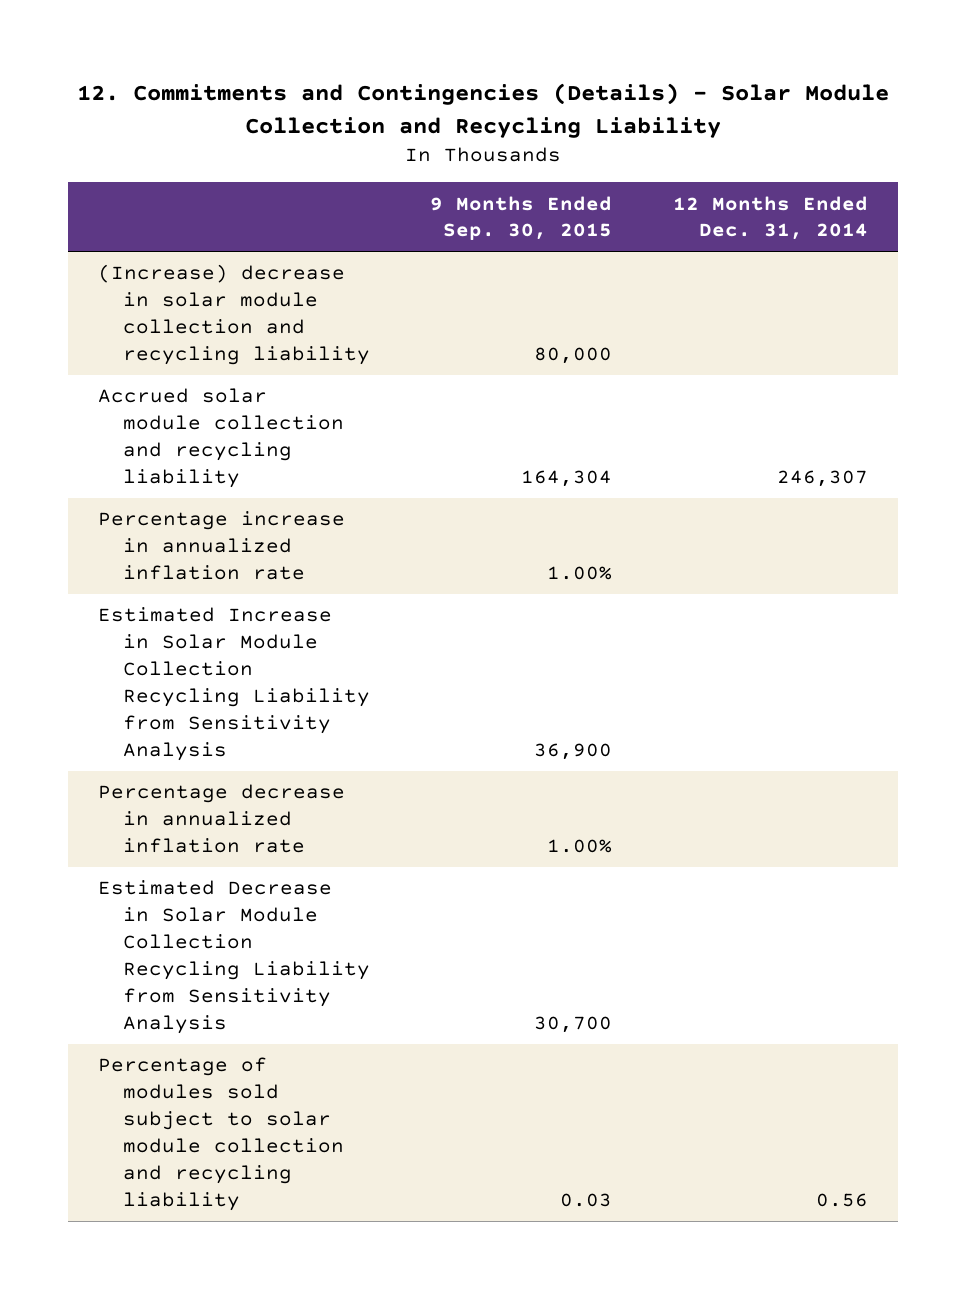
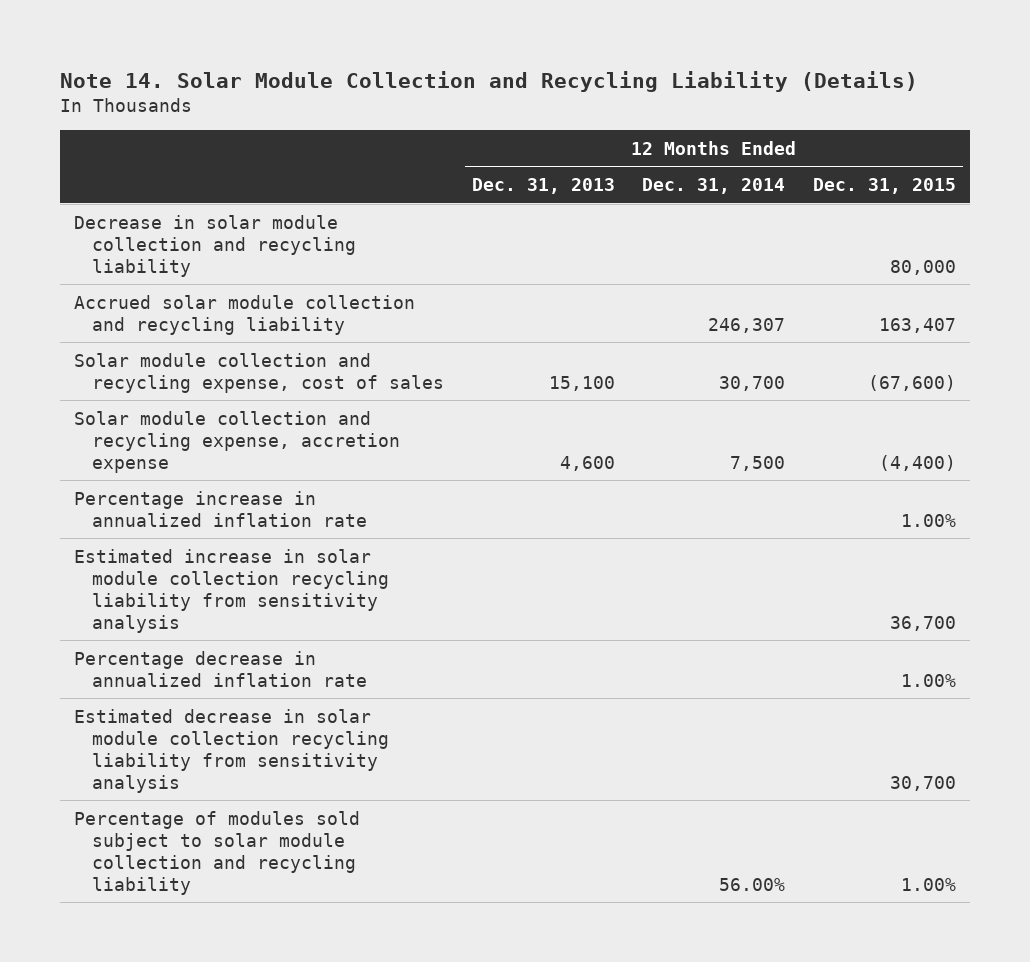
[76,83,889,138] 12. Commitments and Contingencies (Details) - Solar Module Collection and Recycling Liability -> [60,71,919,93] Note 14. Solar Module Collection and Recycling Liability (Details)
[430,195,613,241] 9 Months Ended Sep. 30, 2015 -> none
none -> [471,178,615,195] Dec. 31, 2013
none -> [813,178,957,195] Dec. 31, 2015
[97,264,370,366] (Increase) decrease in solar module collection and recycling liability -> [73,214,357,277] Decrease in solar module collection and recycling liability
none -> [73,352,445,393] Solar module collection and recycling expense, cost of sales
none -> [73,410,401,473] Solar module collection and recycling expense, accretion expense
[97,607,370,761] Estimated Increase in Solar Module Collection Recycling Liability from Sensitivity Analysis -> [73,548,390,633] Estimated increase in solar module collection recycling liability from sensitivity analysis
[97,880,370,1034] Estimated Decrease in Solar Module Collection Recycling Liability from Sensitivity Analysis -> [73,708,390,793] Estimated decrease in solar module collection recycling liability from sensitivity analysis
[815,1192,868,1207] 0.56 -> [719,877,786,891] 56.00%

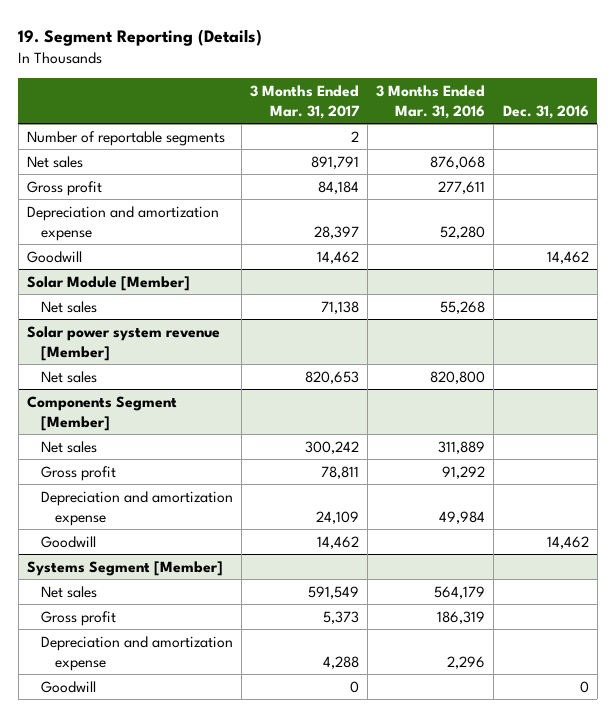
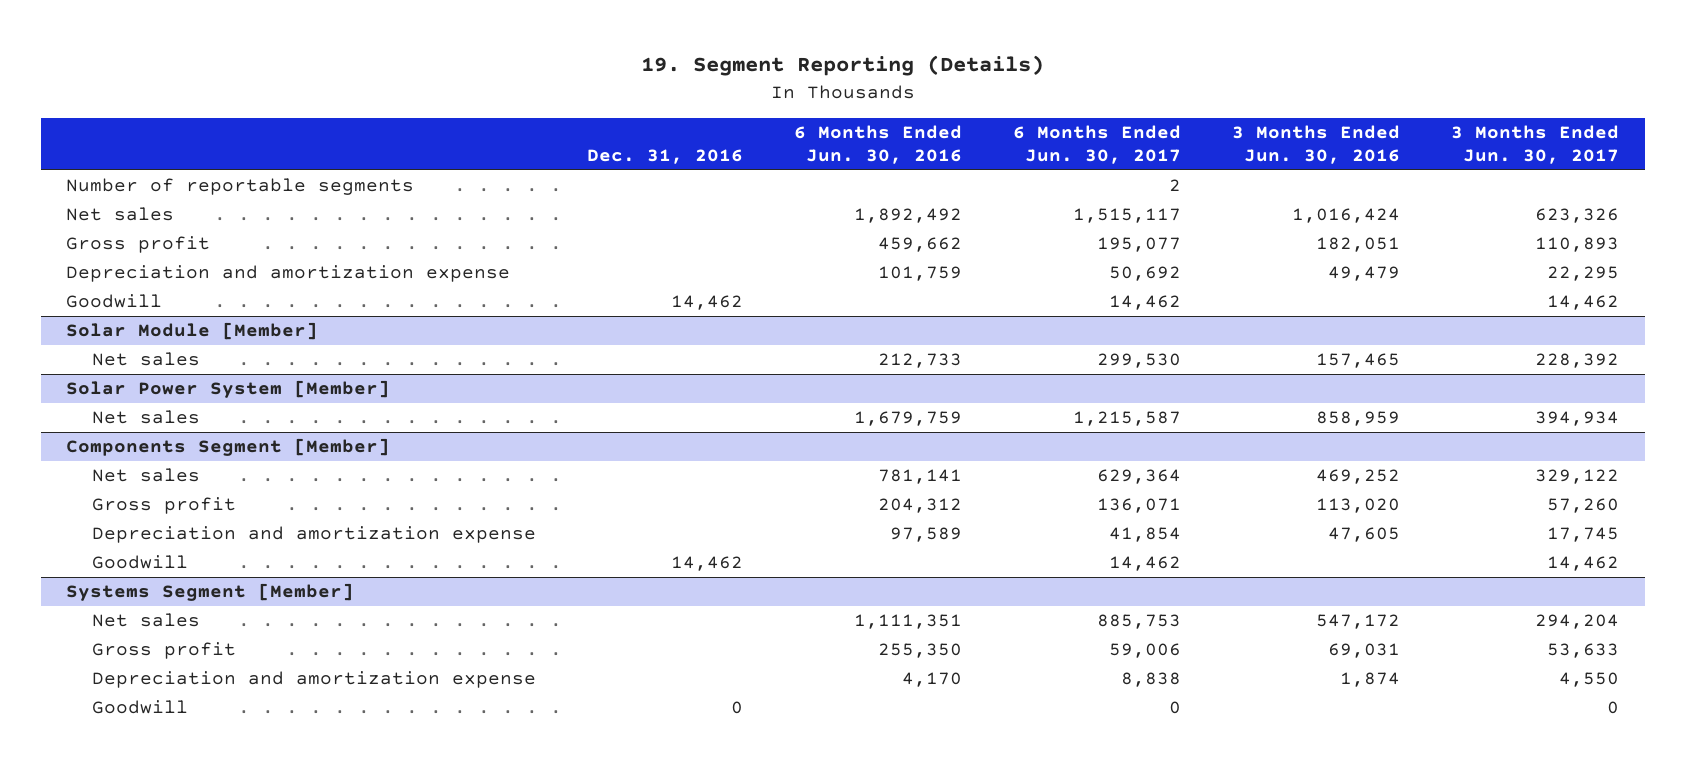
[250,84,361,119] 3 Months Ended Mar. 31, 2017 -> none
[376,84,486,119] 3 Months Ended Mar. 31, 2016 -> none
none -> [794,124,963,165] 6 Months Ended Jun. 30, 2016
none -> [1013,124,1182,165] 6 Months Ended Jun. 30, 2017
none -> [1232,124,1401,165] 3 Months Ended Jun. 30, 2016
none -> [1451,124,1620,165] 3 Months Ended Jun. 30, 2017
[26,325,220,361] Solar power system revenue [Member] -> [66,380,391,399] Solar Power System [Member]

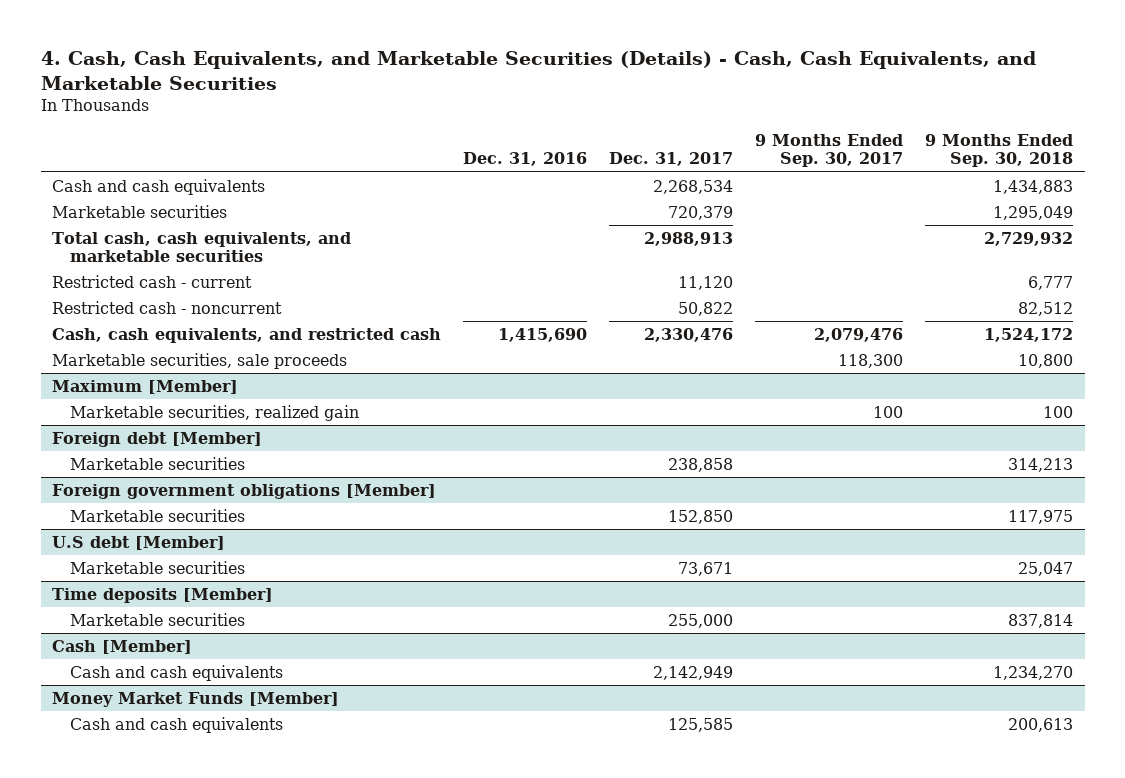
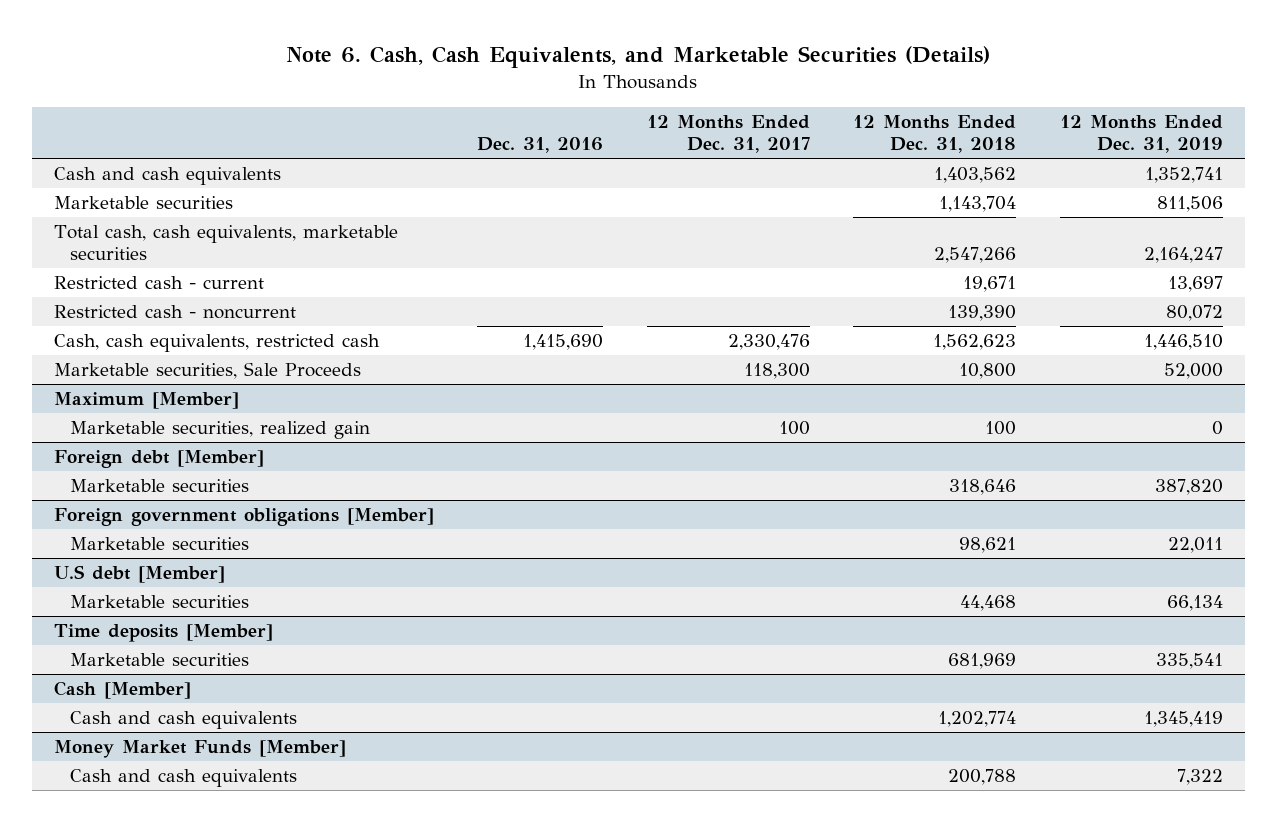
[40,51,1036,90] 4. Cash, Cash Equivalents, and Marketable Securities (Details) - Cash, Cash Equivalents, and Marketable Securities -> [286,45,991,68] Note 6. Cash, Cash Equivalents, and Marketable Securities (Details)
[609,152,734,167] Dec. 31, 2017 -> none
[755,134,904,168] 9 Months Ended Sep. 30, 2017 -> none
[925,134,1074,168] 9 Months Ended Sep. 30, 2018 -> none
none -> [646,115,810,154] 12 Months Ended Dec. 31, 2017
none -> [853,115,1017,154] 12 Months Ended Dec. 31, 2018
none -> [1060,115,1224,154] 12 Months Ended Dec. 31, 2019
[51,231,351,263] Total cash, cash equivalents, and marketable securities -> [53,225,398,261] Total cash, cash equivalents, marketable securities
[51,327,441,343] Cash, cash equivalents, and restricted cash -> [53,334,380,353] Cash, cash equivalents, restricted cash
[51,352,347,369] Marketable securities, sale proceeds -> [53,362,361,380] Marketable securities, Sale Proceeds

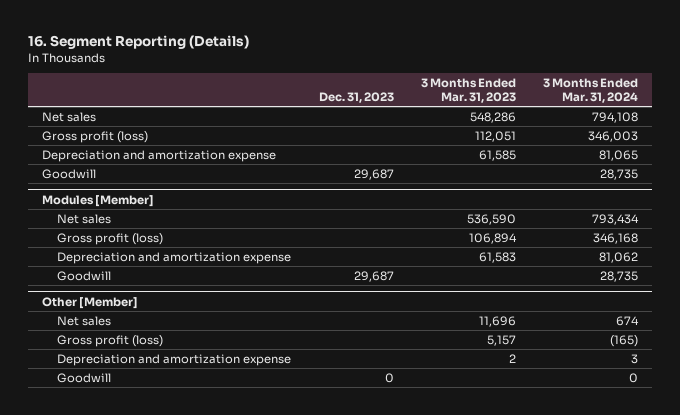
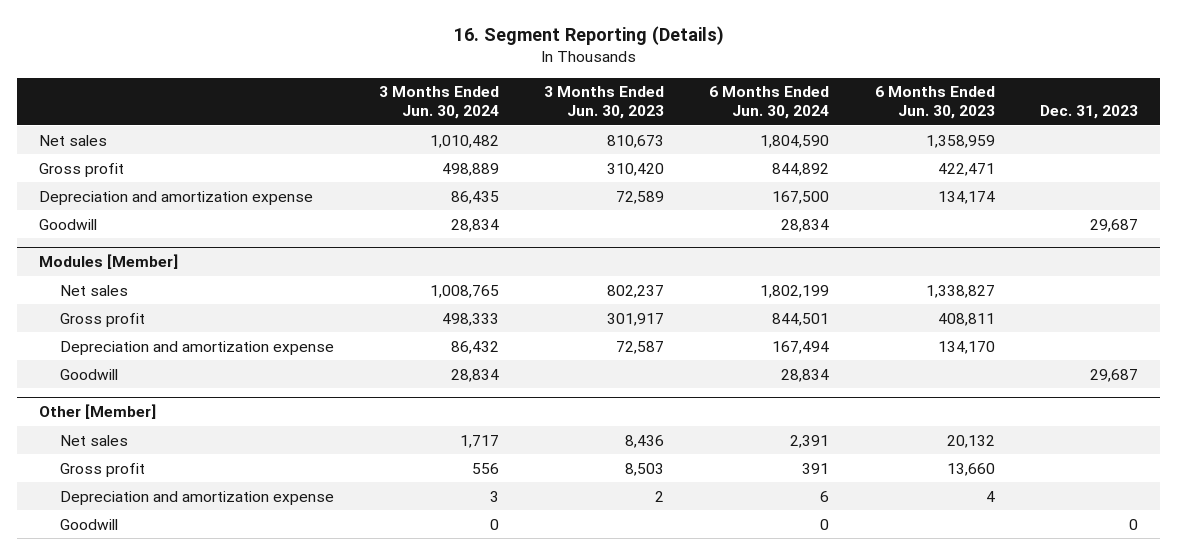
[421,78,517,103] 3 Months Ended Mar. 31, 2023 -> none
[543,78,639,103] 3 Months Ended Mar. 31, 2024 -> none
none -> [379,86,500,120] 3 Months Ended Jun. 30, 2024
none -> [544,86,665,120] 3 Months Ended Jun. 30, 2023
none -> [709,86,830,120] 6 Months Ended Jun. 30, 2024
none -> [874,86,995,120] 6 Months Ended Jun. 30, 2023
[41,130,148,143] Gross profit (loss) -> [39,162,125,177] Gross profit
[57,232,164,245] Gross profit (loss) -> [59,312,145,327] Gross profit
[57,334,164,347] Gross profit (loss) -> [59,462,145,477] Gross profit

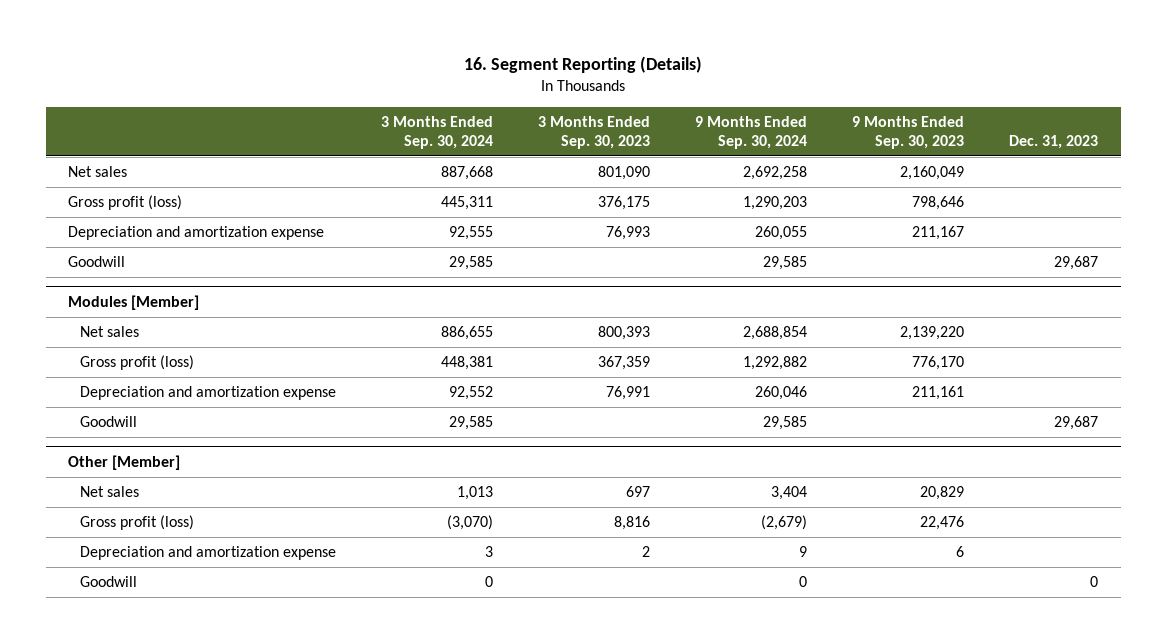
[379,86,500,120] 3 Months Ended Jun. 30, 2024 -> none
[544,86,665,120] 3 Months Ended Jun. 30, 2023 -> none
[709,86,830,120] 6 Months Ended Jun. 30, 2024 -> none
[874,86,995,120] 6 Months Ended Jun. 30, 2023 -> none
none -> [380,115,493,149] 3 Months Ended Sep. 30, 2024
none -> [537,115,650,149] 3 Months Ended Sep. 30, 2023
none -> [694,115,807,149] 9 Months Ended Sep. 30, 2024
none -> [851,115,964,149] 9 Months Ended Sep. 30, 2023
[39,162,125,177] Gross profit -> [68,195,183,211] Gross profit (loss)
[59,312,145,327] Gross profit -> [79,355,194,371] Gross profit (loss)
[59,462,145,477] Gross profit -> [79,515,194,531] Gross profit (loss)

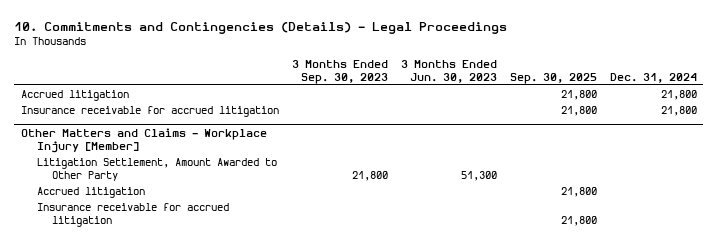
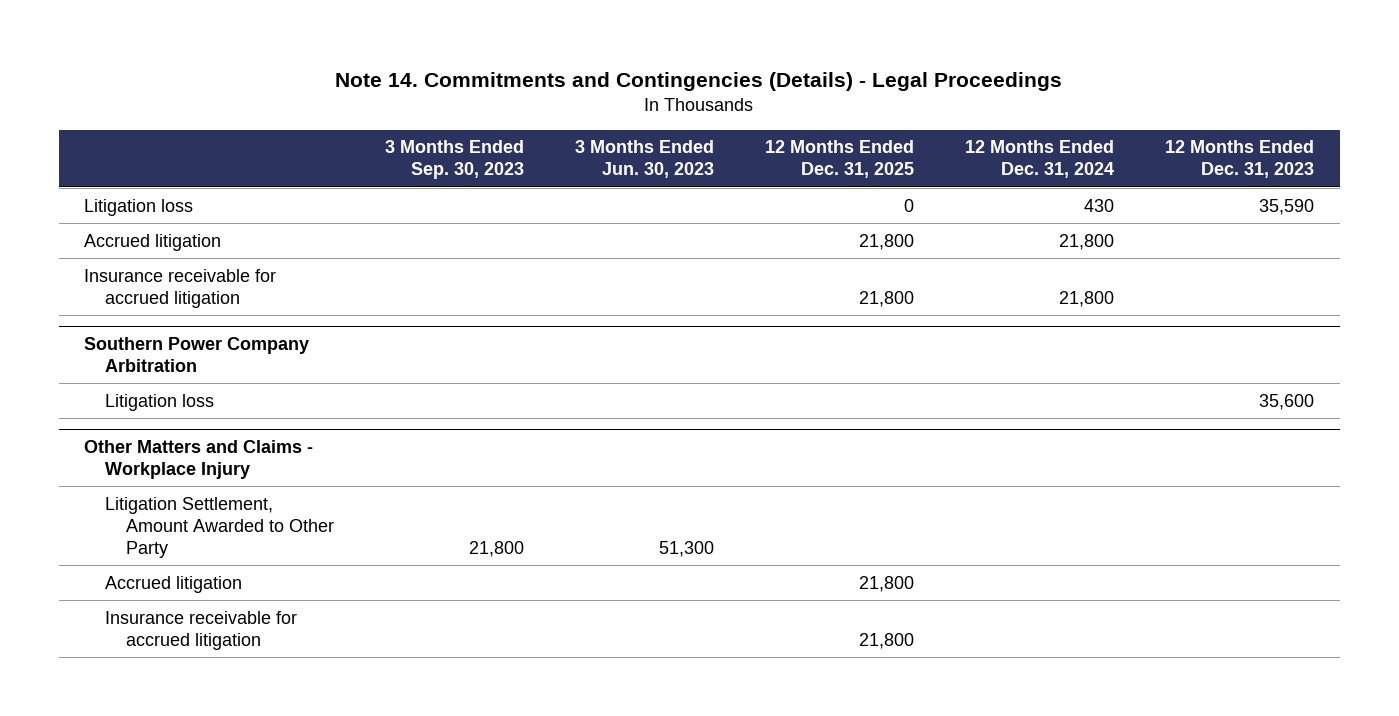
[14,21,508,34] 10. Commitments and Contingencies (Details) - Legal Proceedings -> [335,71,1063,91] Note 14. Commitments and Contingencies (Details) - Legal Proceedings
[509,72,597,84] Sep. 30, 2025 -> none
[609,72,697,83] Dec. 31, 2024 -> none
none -> [765,140,915,179] 12 Months Ended Dec. 31, 2025
none -> [965,140,1115,179] 12 Months Ended Dec. 31, 2024
none -> [1165,140,1315,179] 12 Months Ended Dec. 31, 2023
none -> [84,198,194,216] Litigation loss
none -> [84,336,310,373] Southern Power Company Arbitration
none -> [104,393,214,411] Litigation loss
[20,127,267,153] Other Matters and Claims - Workplace Injury [Member] -> [84,439,314,480] Other Matters and Claims - Workplace Injury

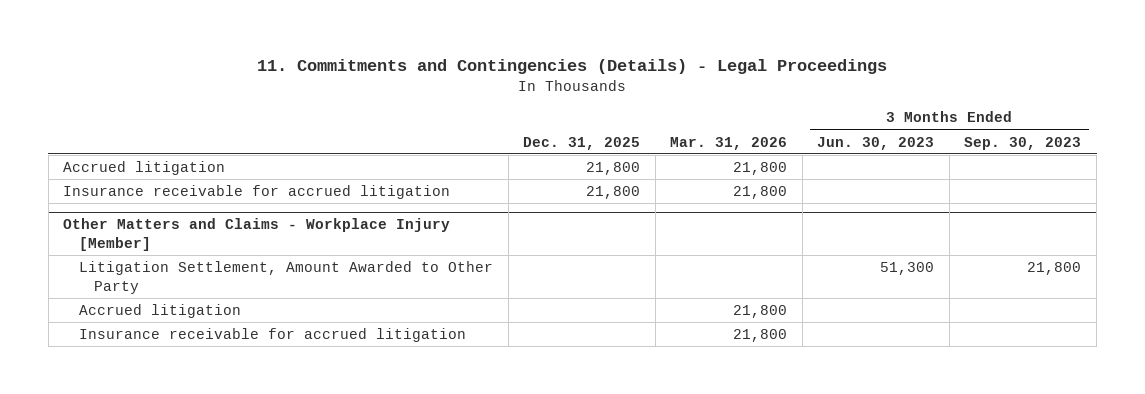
[335,71,1063,91] Note 14. Commitments and Contingencies (Details) - Legal Proceedings -> [257,59,888,75] 11. Commitments and Contingencies (Details) - Legal Proceedings
[765,140,915,179] 12 Months Ended Dec. 31, 2025 -> none
[965,140,1115,179] 12 Months Ended Dec. 31, 2024 -> none
[1165,140,1315,179] 12 Months Ended Dec. 31, 2023 -> none
none -> [523,136,641,150] Dec. 31, 2025
none -> [670,136,788,150] Mar. 31, 2026
[84,198,194,216] Litigation loss -> none
[84,336,310,373] Southern Power Company Arbitration -> none
[104,393,214,411] Litigation loss -> none
[84,439,314,480] Other Matters and Claims - Workplace Injury -> [63,218,451,252] Other Matters and Claims - Workplace Injury [Member]

